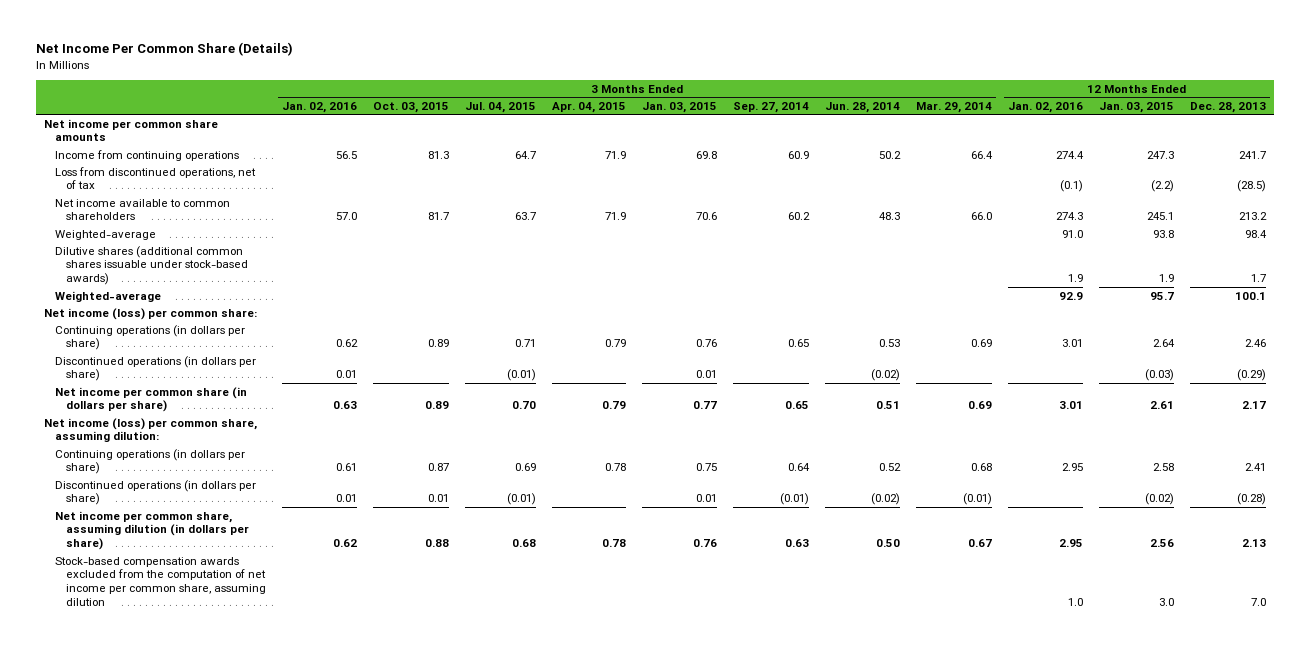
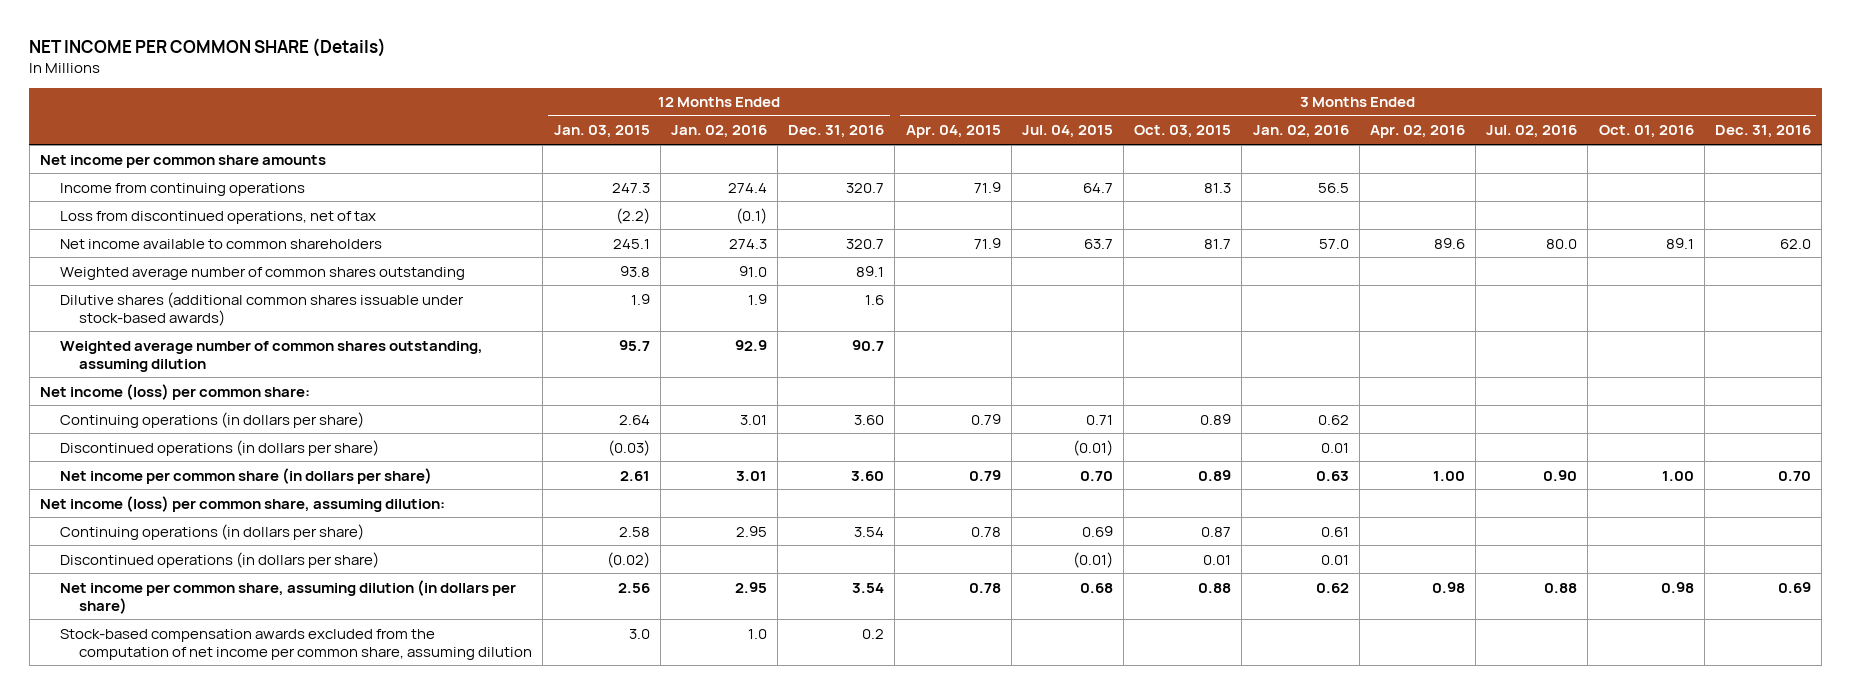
[35,42,293,57] Net Income Per Common Share (Details) -> [29,37,387,57] NET INCOME PER COMMON SHARE (Details)
[642,101,718,113] Jan. 03, 2015 -> none
[733,101,810,113] Sep. 27, 2014 -> none
[825,101,901,113] Jun. 28, 2014 -> none
[916,101,993,113] Mar. 29, 2014 -> none
[1190,101,1267,113] Dec. 28, 2013 -> none
none -> [788,125,885,139] Dec. 31, 2016
none -> [1369,125,1465,139] Apr. 02, 2016
none -> [1486,125,1578,139] Jul. 02, 2016
none -> [1598,125,1694,139] Oct. 01, 2016
none -> [1714,125,1811,139] Dec. 31, 2016
[55,229,157,240] Weighted-average -> [59,266,465,280] Weighted average number of common shares outstanding
[55,290,162,302] Weighted-average -> [59,340,483,372] Weighted average number of common shares outstanding, assuming dilution

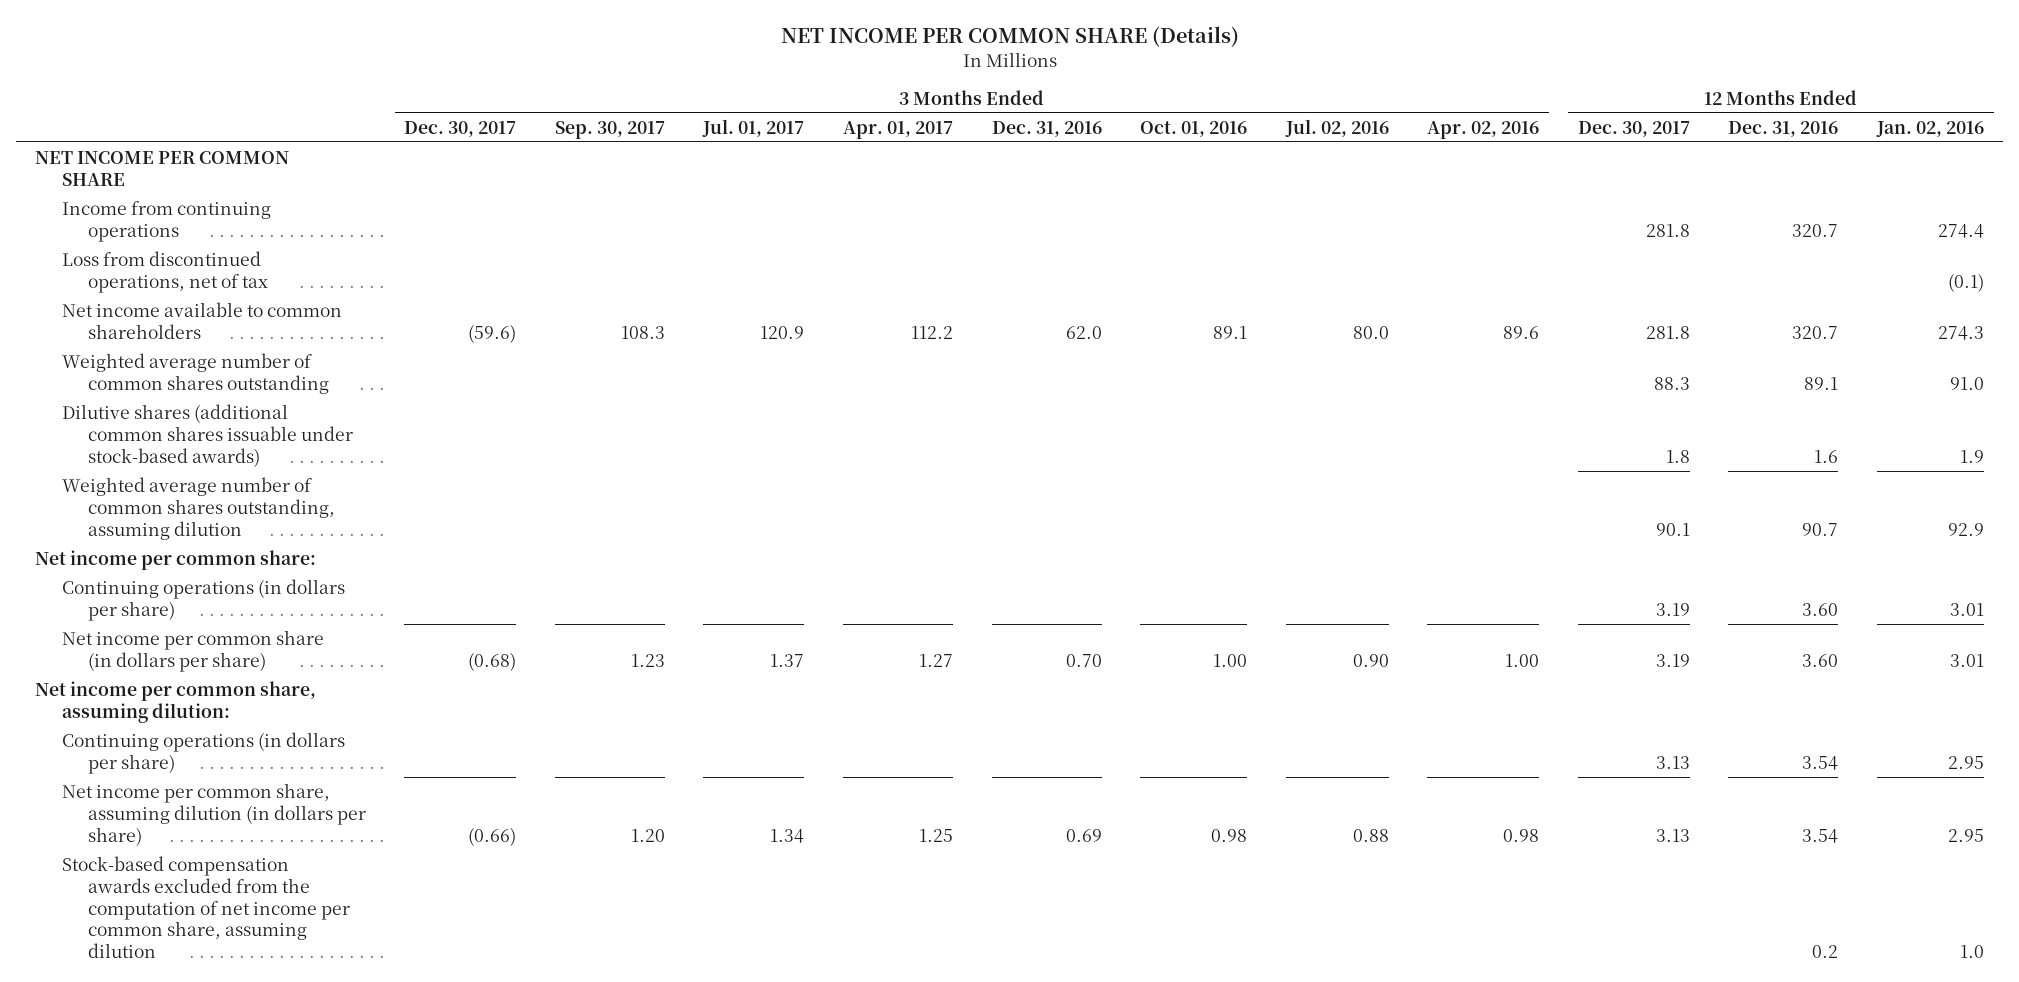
[553,125,650,139] Jan. 03, 2015 -> none
[905,125,1001,139] Apr. 04, 2015 -> none
[1021,125,1113,139] Jul. 04, 2015 -> none
[1134,125,1232,139] Oct. 03, 2015 -> none
[1252,125,1349,139] Jan. 02, 2016 -> none
none -> [404,120,517,137] Dec. 30, 2017
none -> [554,120,665,139] Sep. 30, 2017
none -> [702,118,805,137] Jul. 01, 2017
none -> [842,120,953,139] Apr. 01, 2017
none -> [1577,120,1690,137] Dec. 30, 2017
[40,154,327,168] Net income per common share amounts -> [35,150,290,186] NET INCOME PER COMMON SHARE
[40,383,311,400] Net income (loss) per common share: -> [35,549,317,570] Net income per common share:
[59,439,379,456] Discontinued operations (in dollars per share) -> none
[40,495,446,512] Net income (loss) per common share, assuming dilution: -> [35,680,317,723] Net income per common share, assuming dilution:
[59,551,379,568] Discontinued operations (in dollars per share) -> none

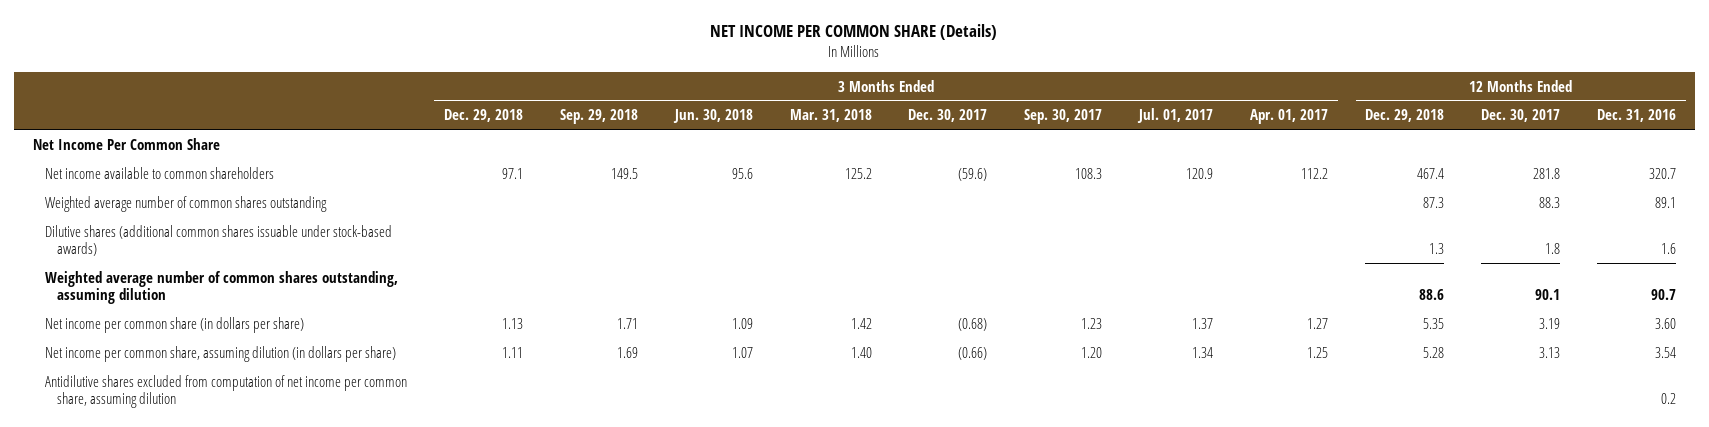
[991,120,1102,137] Dec. 31, 2016 -> none
[1140,120,1248,137] Oct. 01, 2016 -> none
[1284,118,1389,137] Jul. 02, 2016 -> none
[1427,120,1540,139] Apr. 02, 2016 -> none
[1875,120,1984,137] Jan. 02, 2016 -> none
none -> [443,109,523,123] Dec. 29, 2018
none -> [559,109,638,125] Sep. 29, 2018
none -> [672,109,753,124] Jun. 30, 2018
none -> [789,109,872,123] Mar. 31, 2018
none -> [1365,109,1445,123] Dec. 29, 2018
[61,200,271,242] Income from continuing operations -> none
[61,250,268,293] Loss from discontinued operations, net of tax -> none
[35,150,290,186] NET INCOME PER COMMON SHARE -> [32,137,220,150] Net Income Per Common Share
[35,549,317,570] Net income per common share: -> none
[61,578,345,621] Continuing operations (in dollars per share) -> none
[35,680,317,723] Net income per common share, assuming dilution: -> none
[61,731,345,774] Continuing operations (in dollars per share) -> none
[61,855,350,959] Stock-based compensation awards excluded from the computation of net income per common share, assuming dilution -> [44,374,407,408] Antidilutive shares excluded from computation of net income per common share, assuming dilution

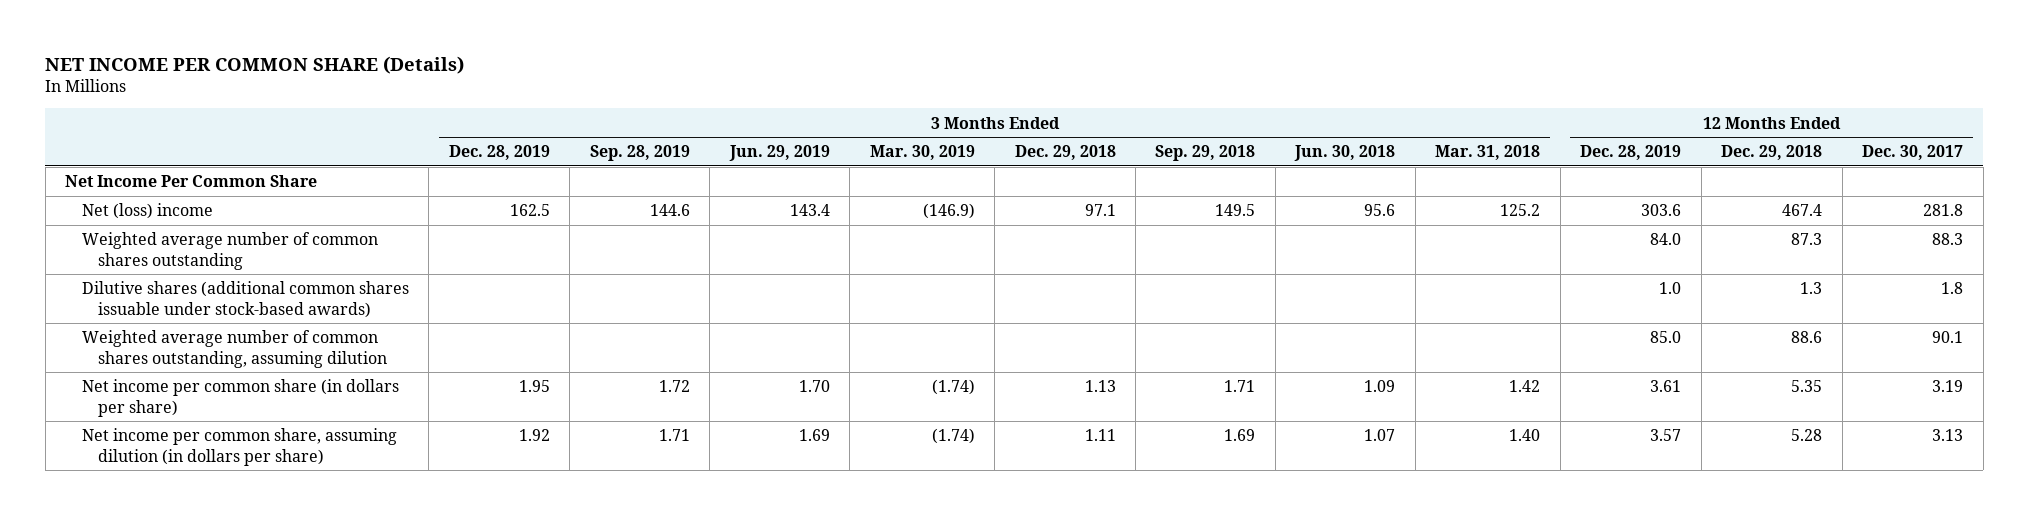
[908,109,988,123] Dec. 30, 2017 -> none
[1024,109,1103,125] Sep. 30, 2017 -> none
[1137,108,1214,124] Jul. 01, 2017 -> none
[1250,109,1329,125] Apr. 01, 2017 -> none
[1597,109,1677,123] Dec. 31, 2016 -> none
none -> [448,145,550,161] Dec. 28, 2019
none -> [589,145,690,162] Sep. 28, 2019
none -> [728,145,830,162] Jun. 29, 2019
none -> [869,145,975,161] Mar. 30, 2019
none -> [1580,145,1682,161] Dec. 28, 2019
[44,166,274,179] Net income available to common shareholders -> [81,203,213,220] Net (loss) income
[44,374,407,408] Antidilutive shares excluded from computation of net income per common share, assuming dilution -> none

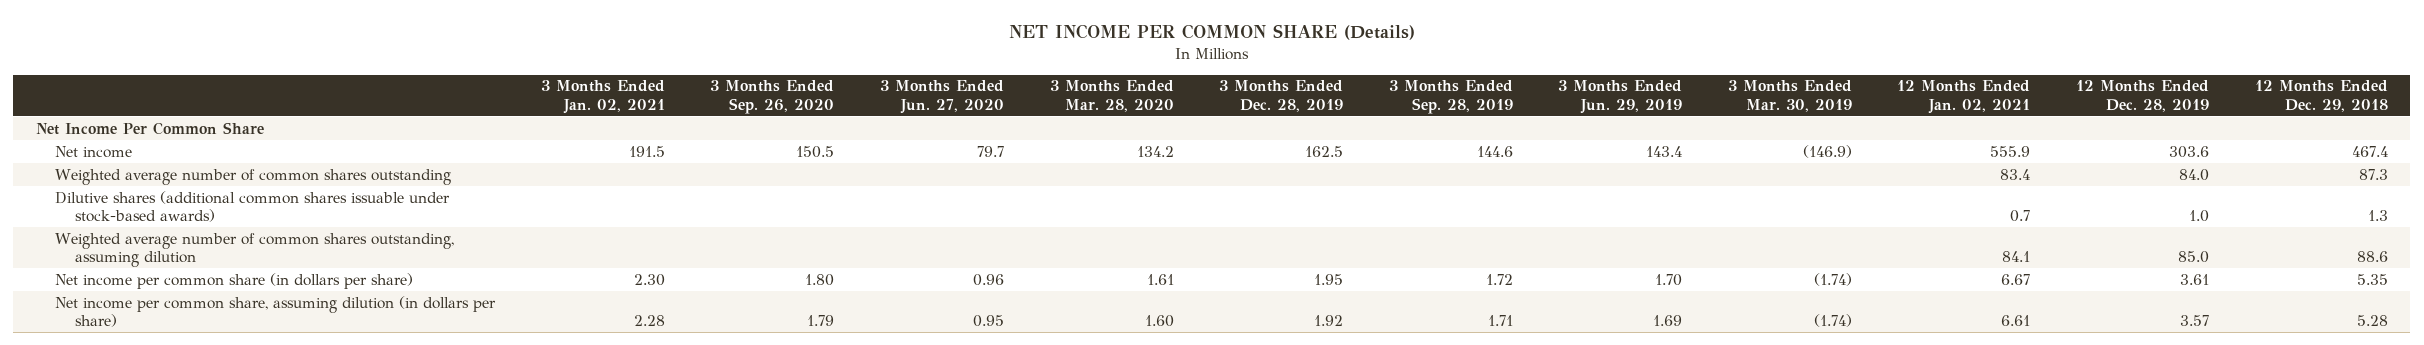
[1014,145,1116,161] Dec. 29, 2018 -> none
[1155,145,1256,162] Sep. 29, 2018 -> none
[1294,145,1396,162] Jun. 30, 2018 -> none
[1435,145,1541,161] Mar. 31, 2018 -> none
[1862,145,1964,161] Dec. 30, 2017 -> none
none -> [540,80,665,115] 3 Months Ended Jan. 02, 2021
none -> [710,80,835,115] 3 Months Ended Sep. 26, 2020
none -> [880,80,1005,115] 3 Months Ended Jun. 27, 2020
none -> [1049,80,1174,113] 3 Months Ended Mar. 28, 2020
none -> [1897,80,2031,115] 12 Months Ended Jan. 02, 2021
[81,203,213,220] Net (loss) income -> [55,145,133,158] Net income

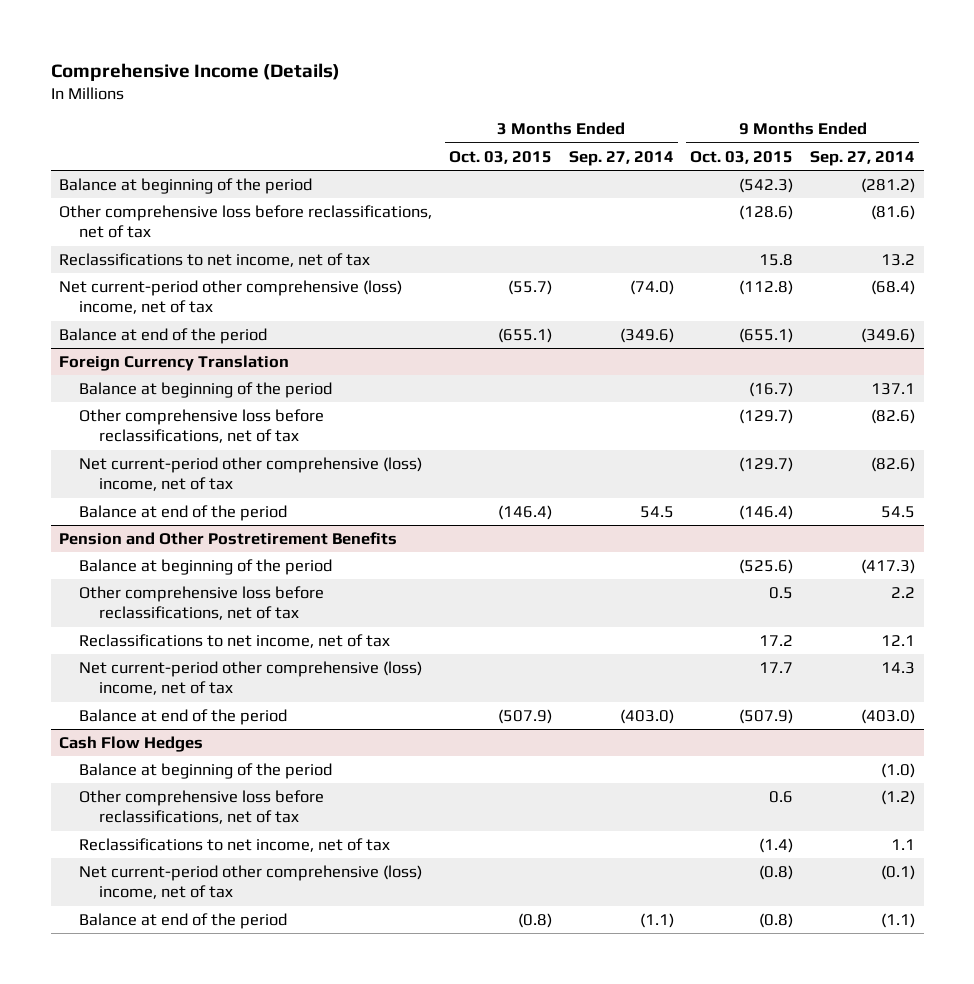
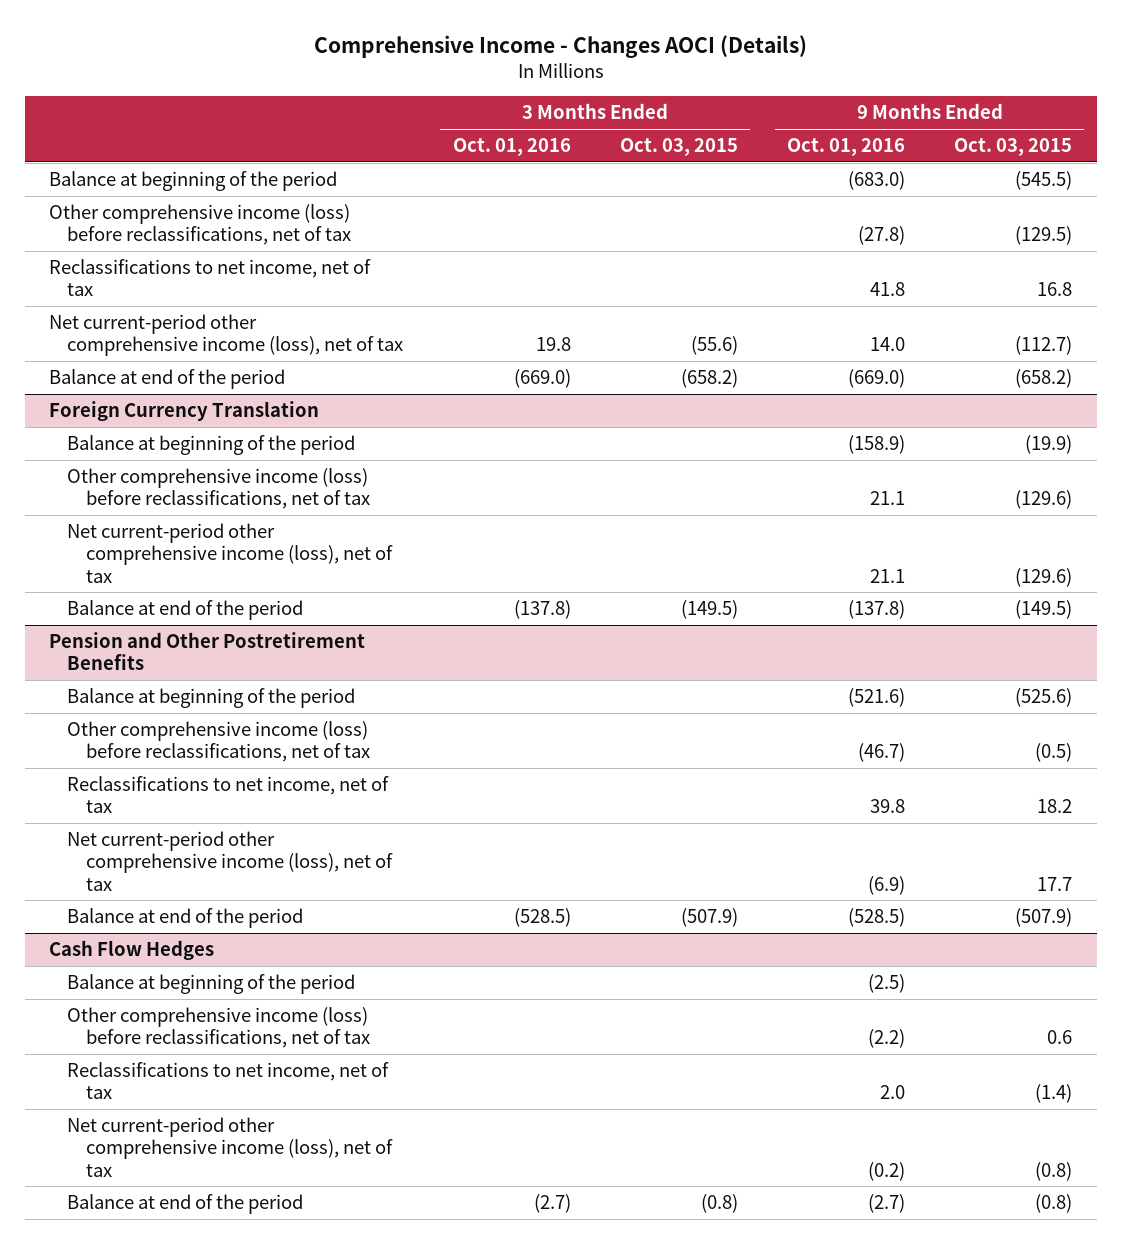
[50,62,340,81] Comprehensive Income (Details) -> [313,35,807,59] Comprehensive Income - Changes AOCI (Details)
[568,150,674,166] Sep. 27, 2014 -> none
[810,150,916,166] Sep. 27, 2014 -> none
none -> [452,138,571,157] Oct. 01, 2016
none -> [787,138,906,157] Oct. 01, 2016
[739,178,794,194] (542.3) -> [1015,171,1073,191] (545.5)
[59,205,433,239] Other comprehensive loss before reclassifications, net of tax -> [49,204,352,246] Other comprehensive income (loss) before reclassifications, net of tax
[739,205,794,221] (128.6) -> [1015,226,1073,246] (129.5)
[759,254,794,267] 15.8 -> [1037,282,1073,297] 16.8
[59,280,403,315] Net current-period other comprehensive (loss) income, net of tax -> [49,314,404,357] Net current-period other comprehensive income (loss), net of tax
[508,280,553,296] (55.7) -> [690,336,738,356] (55.6)
[739,280,794,296] (112.8) -> [1015,336,1073,356] (112.7)
[498,328,553,344] (655.1) -> [680,369,738,389] (658.2)
[739,328,794,344] (655.1) -> [1015,369,1073,389] (658.2)
[749,382,794,398] (16.7) -> [1025,435,1073,455] (19.9)
[79,409,325,444] Other comprehensive loss before reclassifications, net of tax -> [67,468,370,510] Other comprehensive income (loss) before reclassifications, net of tax
[739,409,794,425] (129.7) -> [1015,490,1073,510] (129.6)
[79,457,423,492] Net current-period other comprehensive (loss) income, net of tax -> [67,523,393,583] Net current-period other comprehensive income (loss), net of tax
[739,457,794,473] (129.7) -> [1015,567,1073,587] (129.6)
[498,505,553,521] (146.4) -> [680,600,738,620] (149.5)
[739,505,794,521] (146.4) -> [1015,600,1073,620] (149.5)
[79,586,325,621] Other comprehensive loss before reclassifications, net of tax -> [67,721,370,763] Other comprehensive income (loss) before reclassifications, net of tax
[769,587,794,600] 0.5 -> [1035,743,1073,763] (0.5)
[759,635,794,647] 17.2 -> [1037,799,1073,814] 18.2
[79,661,423,696] Net current-period other comprehensive (loss) income, net of tax -> [67,831,393,891] Net current-period other comprehensive income (loss), net of tax
[79,790,325,825] Other comprehensive loss before reclassifications, net of tax -> [67,1007,370,1049] Other comprehensive income (loss) before reclassifications, net of tax
[79,865,423,900] Net current-period other comprehensive (loss) income, net of tax -> [67,1117,393,1177] Net current-period other comprehensive income (loss), net of tax

